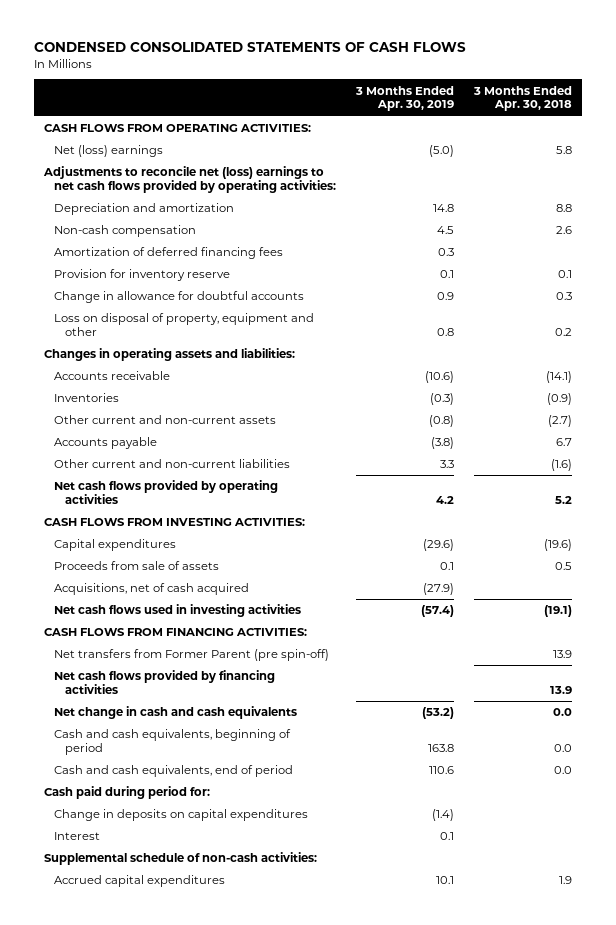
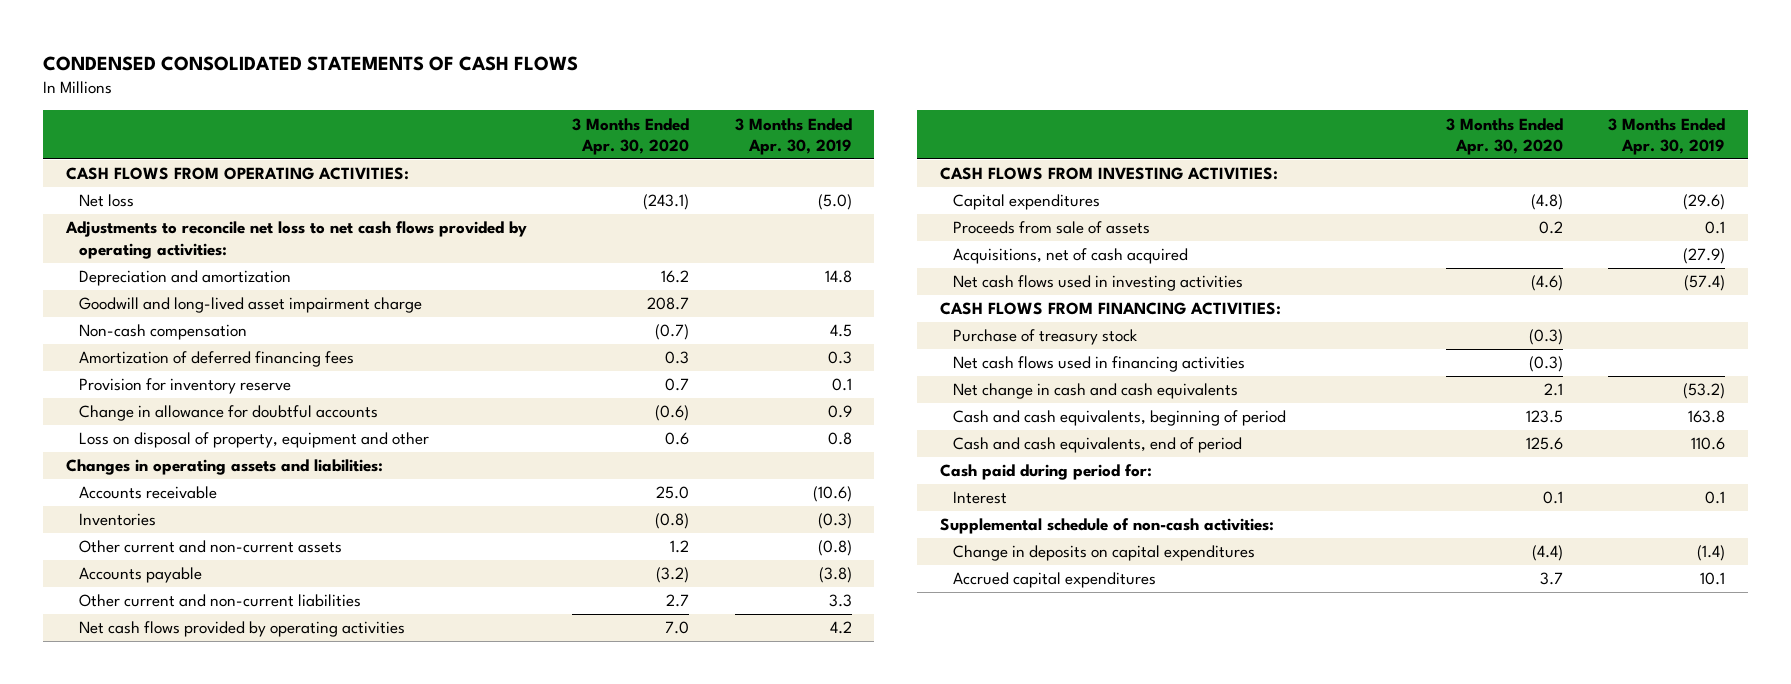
[472,85,572,112] 3 Months Ended Apr. 30, 2018 -> none
none -> [572,117,690,156] 3 Months Ended Apr. 30, 2020
[54,145,164,158] Net (loss) earnings -> [78,194,134,208] Net loss
[43,166,337,194] Adjustments to reconcile net (loss) earnings to net cash flows provided by operating activities: -> [64,221,527,259] Adjustments to reconcile net loss to net cash flows provided by operating activities:
none -> [78,297,422,314] Goodwill and long-lived asset impairment charge
[54,649,330,662] Net transfers from Former Parent (pre spin-off) -> none
none -> [952,329,1137,346] Purchase of treasury stock
[54,670,276,695] Net cash flows provided by financing activities -> [952,356,1245,373] Net cash flows used in financing activities
[54,809,309,822] Change in deposits on capital expenditures -> [952,545,1255,562] Change in deposits on capital expenditures

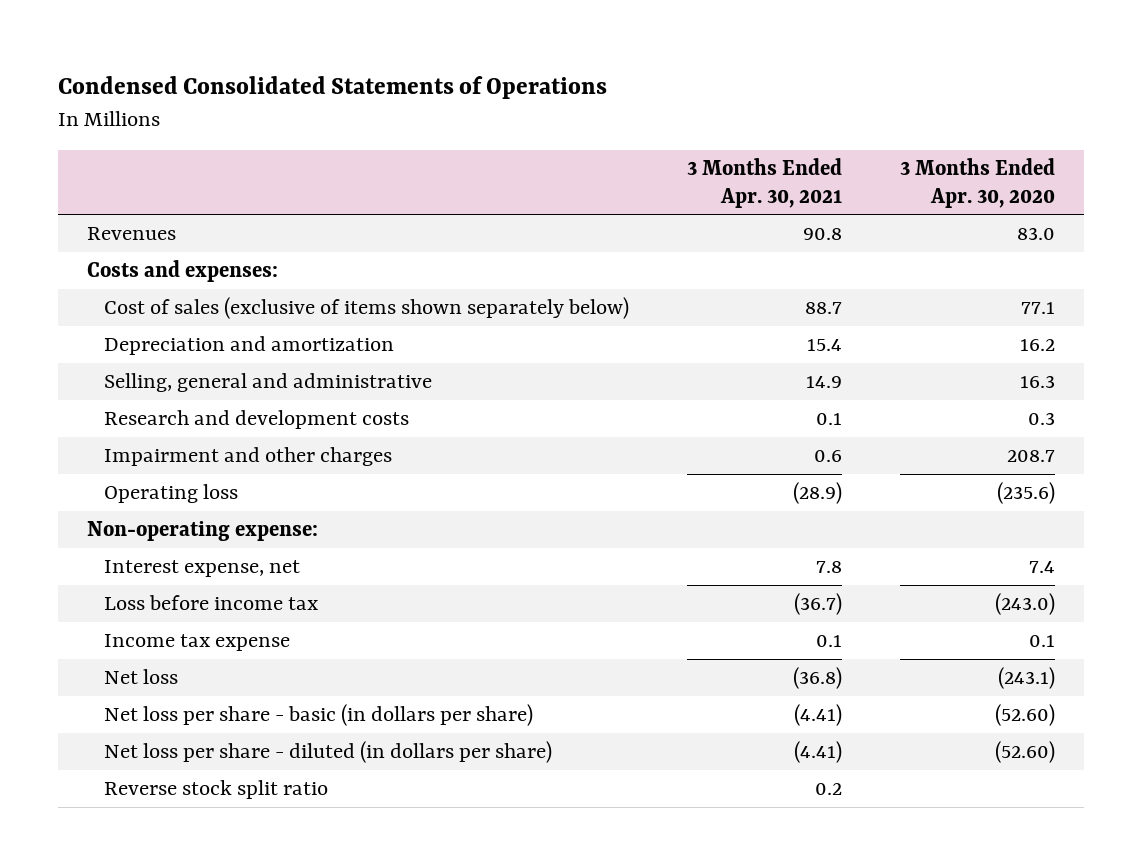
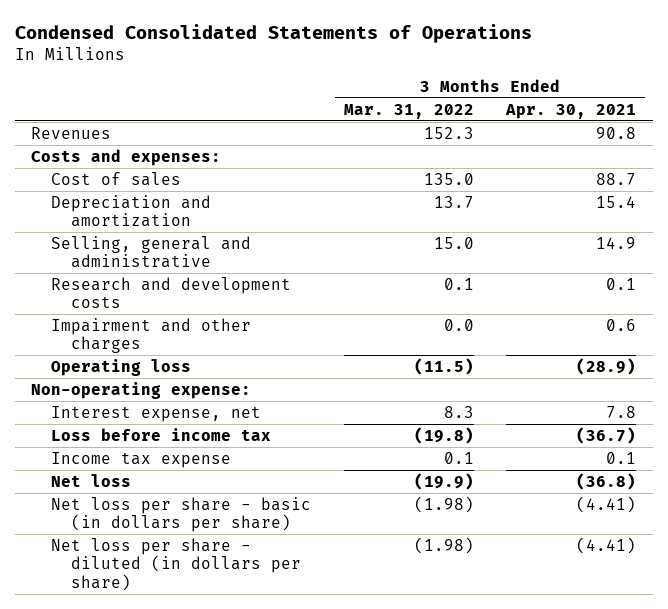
[899,157,1055,208] 3 Months Ended Apr. 30, 2020 -> none
none -> [343,103,474,119] Mar. 31, 2022
[103,297,629,320] Cost of sales (exclusive of items shown separately below) -> [50,171,181,186] Cost of sales
[103,780,328,800] Reverse stock split ratio -> none

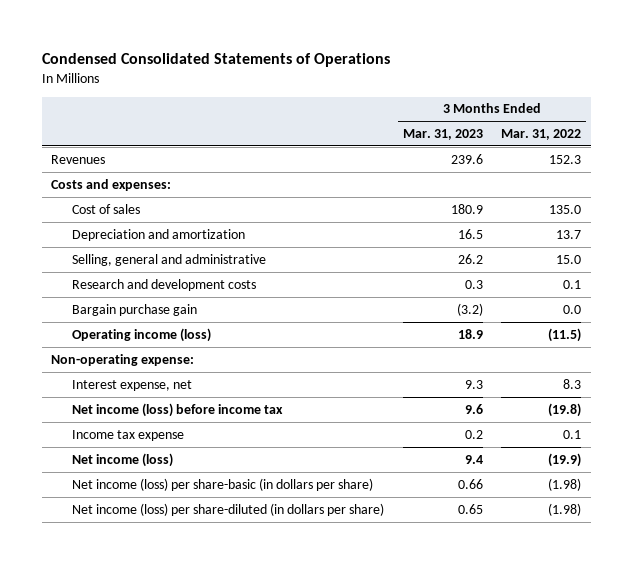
[505,103,637,119] Apr. 30, 2021 -> none
none -> [402,128,483,140] Mar. 31, 2023
[50,317,251,354] Impairment and other charges -> none
none -> [71,303,197,316] Bargain purchase gain
[50,358,191,376] Operating loss -> [71,327,211,342] Operating income (loss)
[50,427,271,441] Loss before income tax -> [71,402,283,417] Net income (loss) before income tax
[50,473,131,487] Net loss -> [71,452,173,467] Net income (loss)
[50,496,311,533] Net loss per share - basic (in dollars per share) -> [71,477,373,491] Net income (loss) per share-basic (in dollars per share)
[50,537,301,591] Net loss per share - diluted (in dollars per share) -> [71,502,384,516] Net income (loss) per share-diluted (in dollars per share)

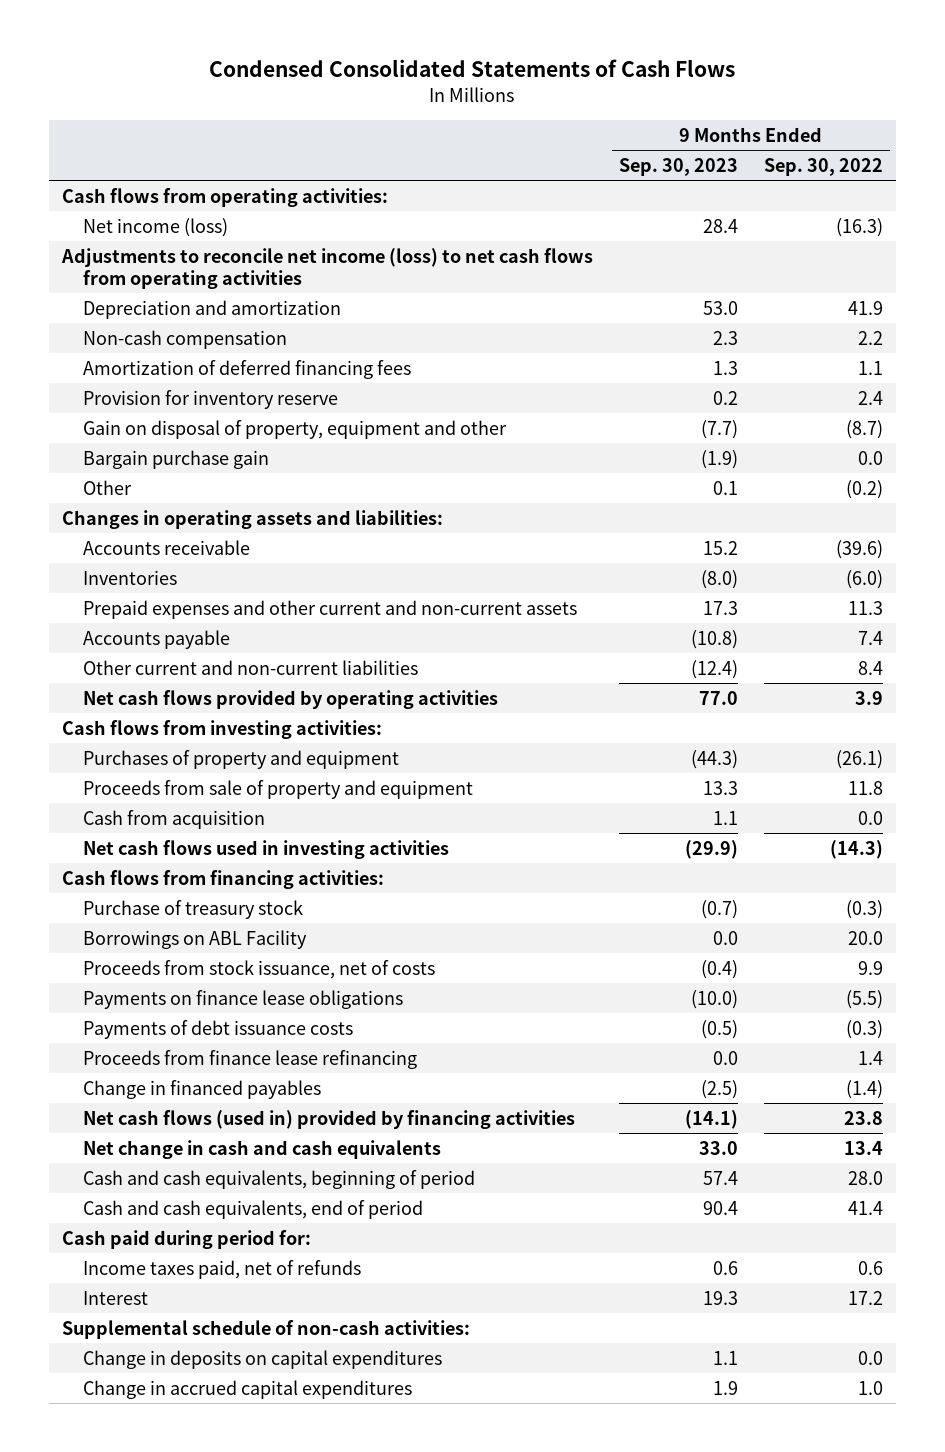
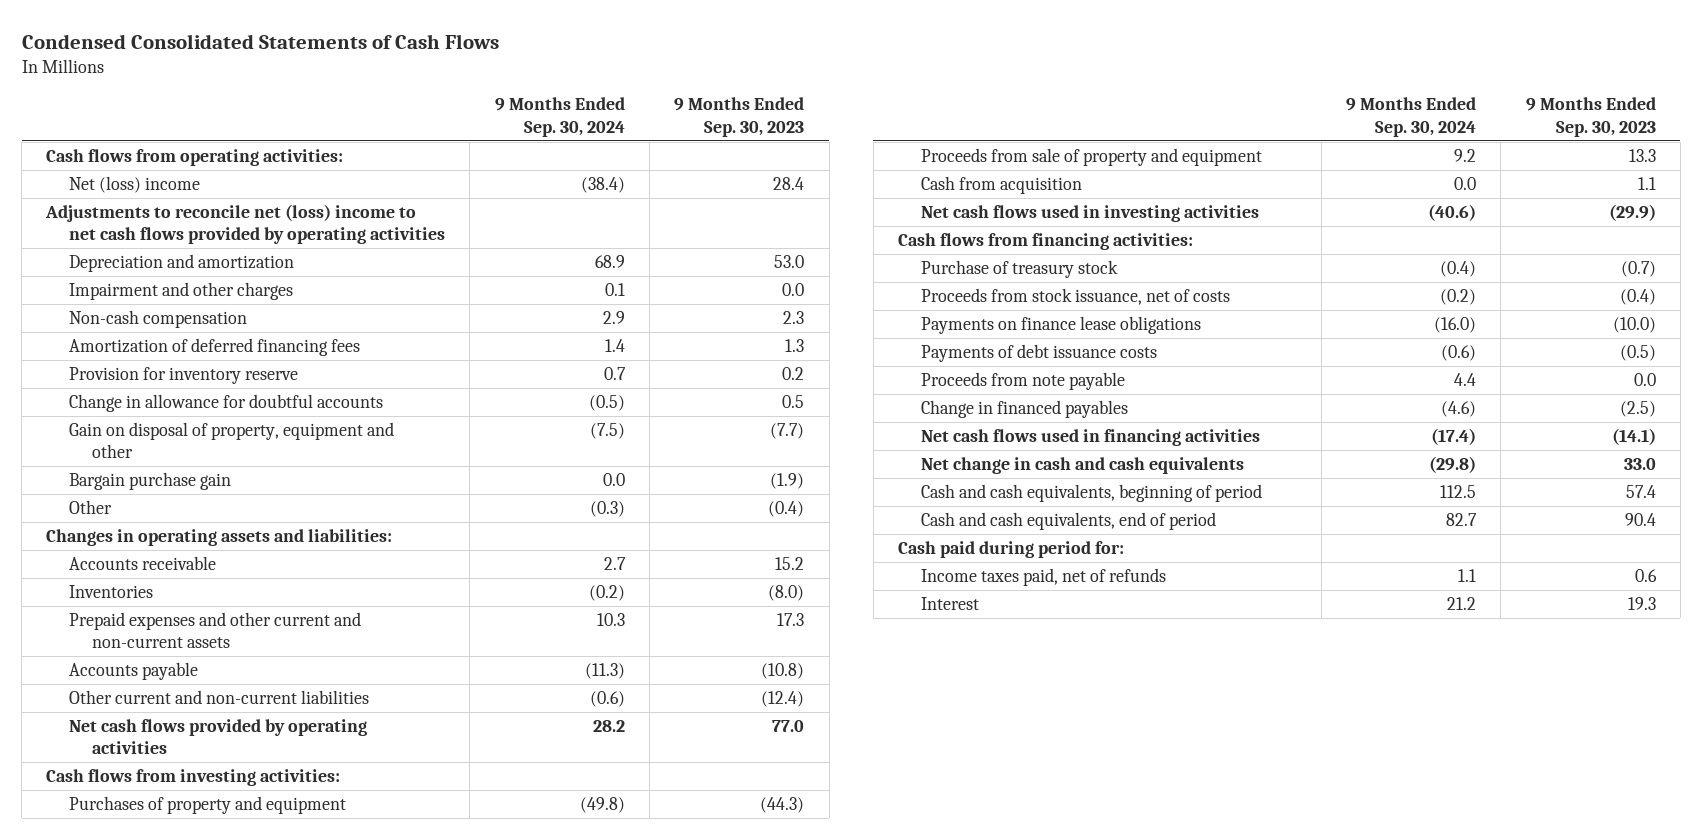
[763,157,883,176] Sep. 30, 2022 -> none
none -> [494,97,625,137] 9 Months Ended Sep. 30, 2024
[83,217,229,237] Net income (loss) -> [69,175,201,193] Net (loss) income
[60,247,593,289] Adjustments to reconcile net income (loss) to net cash flows from operating activities -> [45,203,446,245] Adjustments to reconcile net (loss) income to net cash flows provided by operating activities
none -> [69,281,294,300] Impairment and other charges
none -> [69,393,384,412] Change in allowance for doubtful accounts
[712,480,738,495] 0.1 -> [768,500,805,517] (0.4)
[83,929,308,949] Borrowings on ABL Facility -> none
[83,1049,418,1069] Proceeds from finance lease refinancing -> none
none -> [920,371,1125,390] Proceeds from note payable
[83,1109,576,1129] Net cash flows (used in) provided by financing activities -> [920,428,1260,446] Net cash flows used in financing activities
[61,1319,470,1339] Supplemental schedule of non-cash activities: -> none
[83,1349,443,1369] Change in deposits on capital expenditures -> none
[83,1379,413,1399] Change in accrued capital expenditures -> none

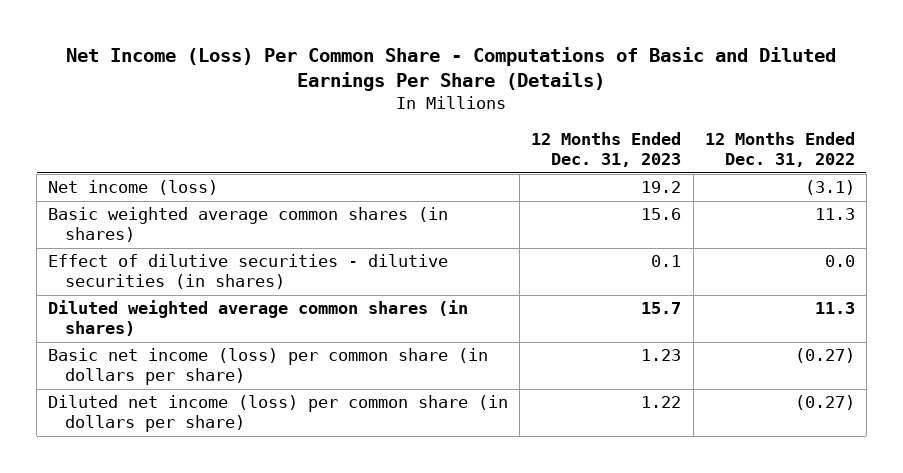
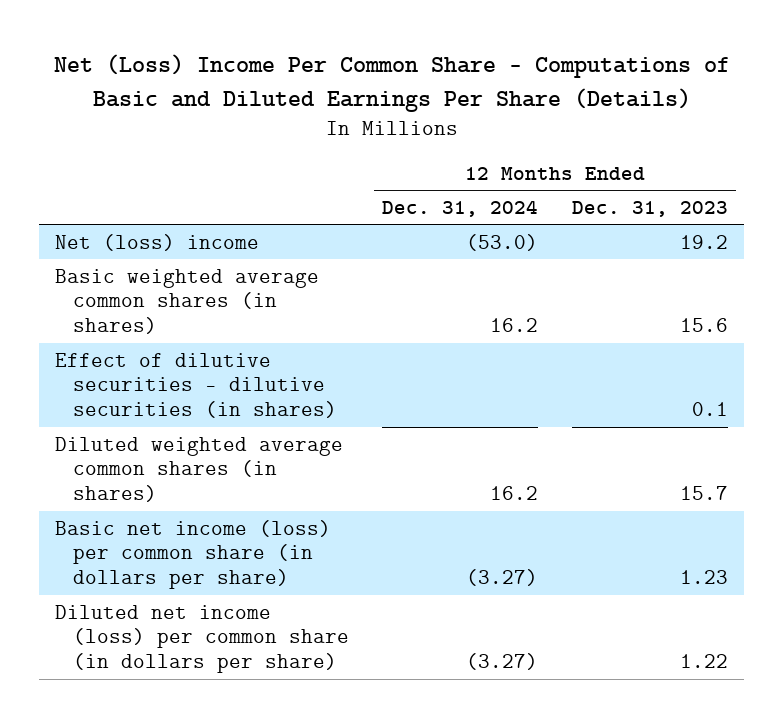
[66,46,837,92] Net Income (Loss) Per Common Share - Computations of Basic and Diluted Earnings Per Share (Details) -> [53,54,730,112] Net (Loss) Income Per Common Share - Computations of Basic and Diluted Earnings Per Share (Details)
[704,132,855,168] 12 Months Ended Dec. 31, 2022 -> none
none -> [382,199,539,217] Dec. 31, 2024
[48,180,219,196] Net income (loss) -> [55,233,260,251] Net (loss) income

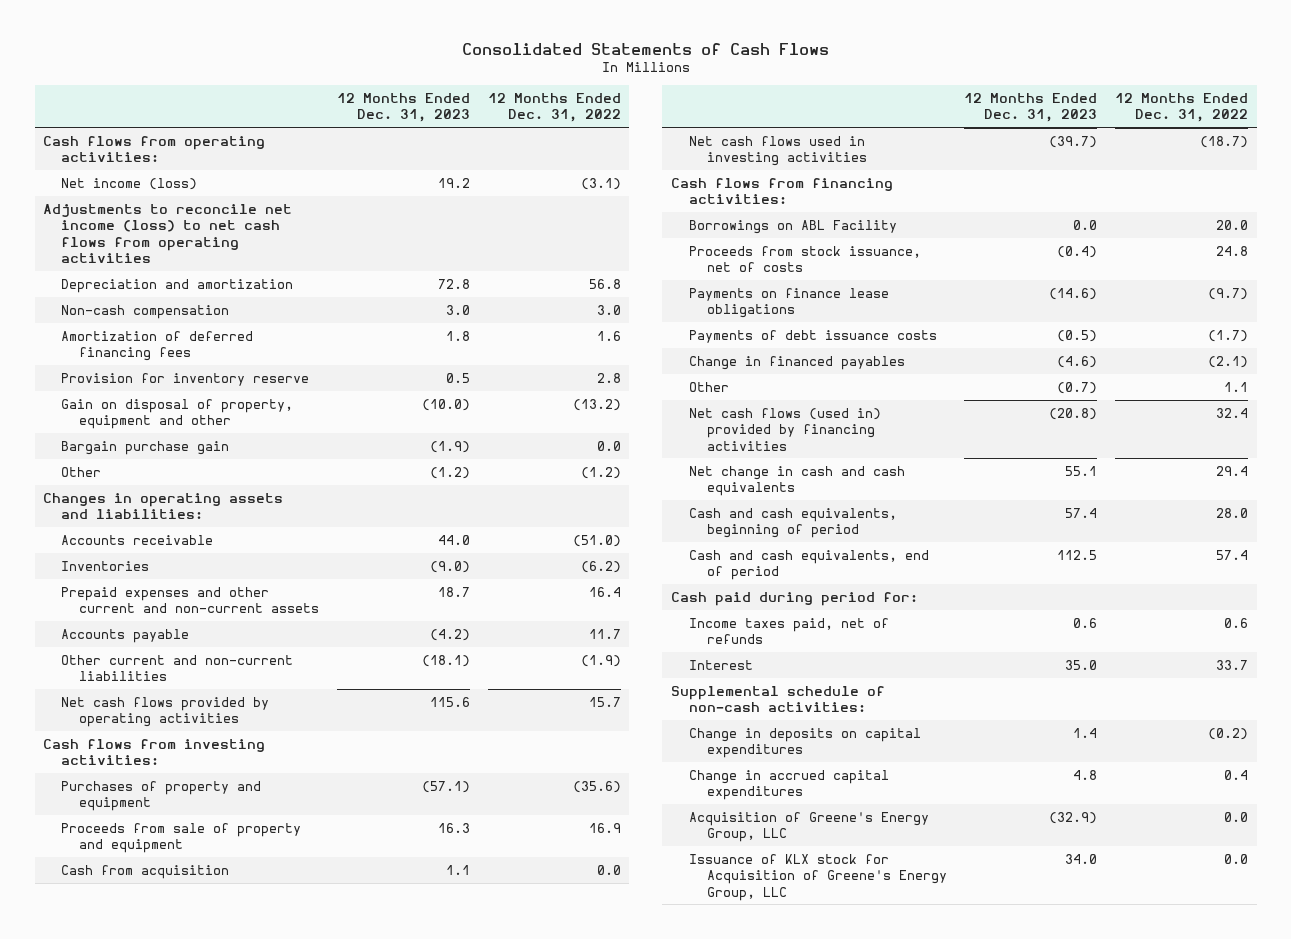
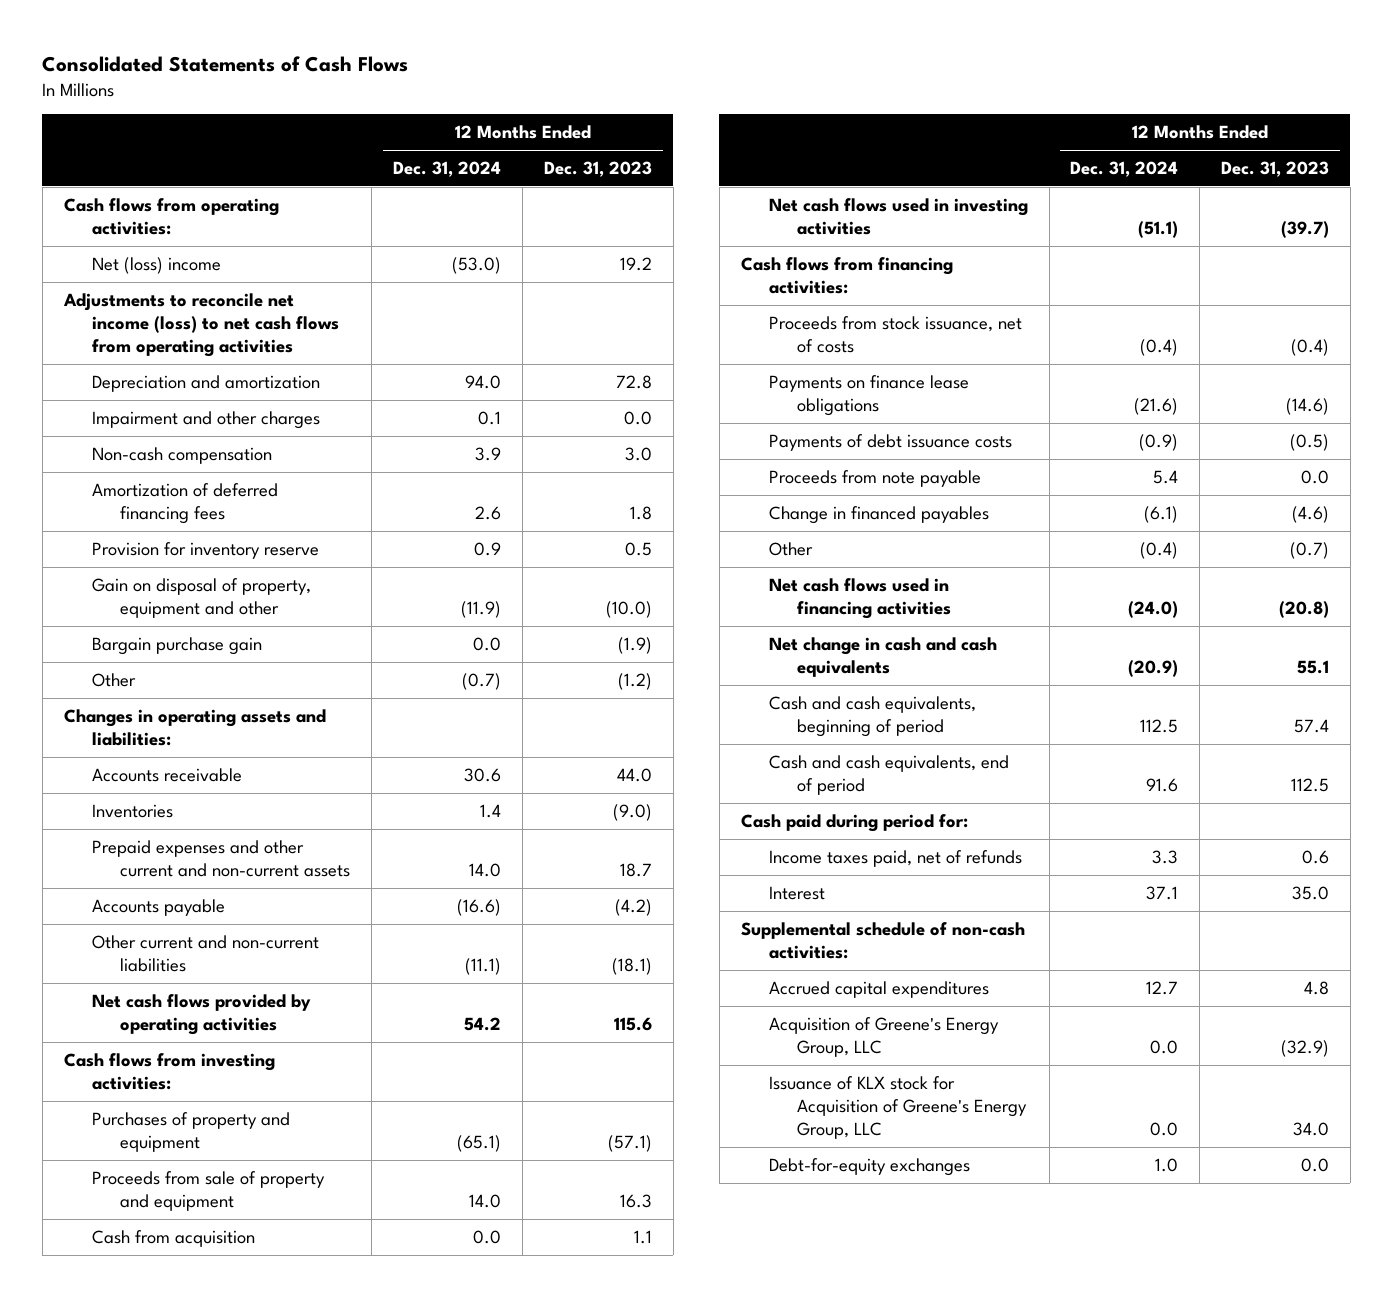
[487,93,621,123] 12 Months Ended Dec. 31, 2022 -> none
none -> [393,161,502,178] Dec. 31, 2024
[61,177,198,190] Net income (loss) -> [91,256,221,274] Net (loss) income
none -> [91,410,320,429] Impairment and other charges
[688,219,897,234] Borrowings on ABL Facility -> none
none -> [768,469,981,487] Proceeds from note payable
[688,407,881,451] Net cash flows (used in) provided by financing activities -> [768,577,951,619] Net cash flows used in financing activities
[688,727,921,759] Change in deposits on capital expenditures -> none
[688,769,889,801] Change in accrued capital expenditures -> [768,980,989,998] Accrued capital expenditures
none -> [768,1157,970,1176] Debt-for-equity exchanges

